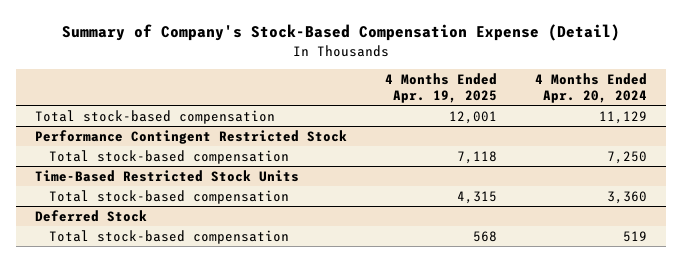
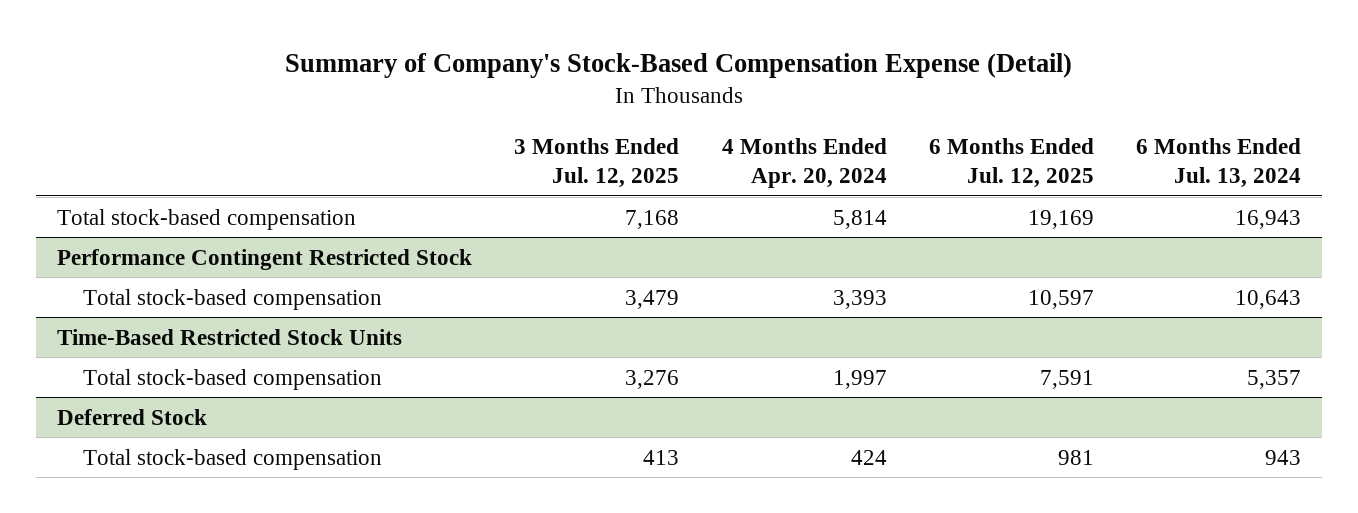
[385,73,498,103] 4 Months Ended Apr. 19, 2025 -> none
none -> [514,137,680,189] 3 Months Ended Jul. 12, 2025
none -> [928,137,1094,189] 6 Months Ended Jul. 12, 2025
none -> [1135,137,1301,189] 6 Months Ended Jul. 13, 2024
[599,110,648,124] 11,129 -> [832,209,887,229] 5,814
[607,150,648,164] 7,250 -> [832,289,887,309] 3,393
[607,190,648,204] 3,360 -> [832,369,887,389] 1,997
[623,230,648,242] 519 -> [850,449,887,465] 424

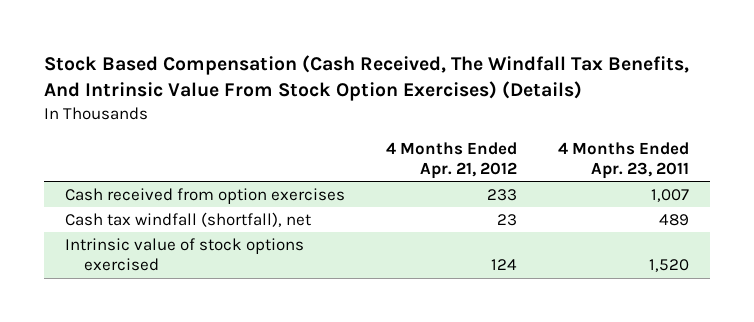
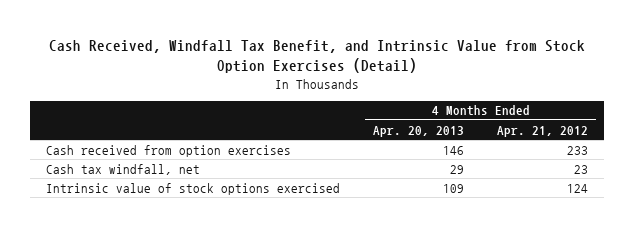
[44,55,690,102] Stock Based Compensation (Cash Received, The Windfall Tax Benefits, And Intrinsic Value From Stock Option Exercises) (Details) -> [49,39,586,74] Cash Received, Windfall Tax Benefit, and Intrinsic Value from Stock Option Exercises (Detail)
[558,141,690,180] 4 Months Ended Apr. 23, 2011 -> none
none -> [373,125,465,137] Apr. 20, 2013
[64,211,311,227] Cash tax windfall (shortfall), net -> [46,163,201,175] Cash tax windfall, net

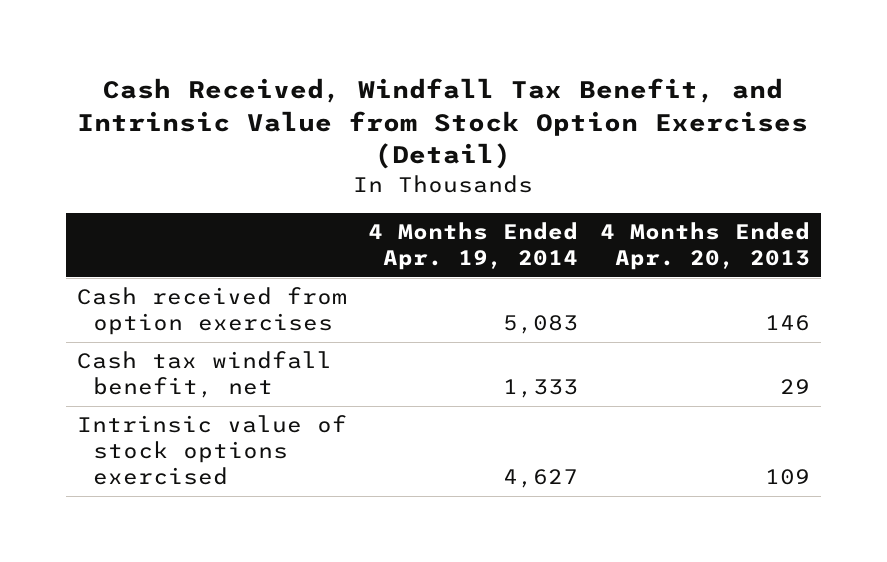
[496,125,588,137] Apr. 21, 2012 -> none
none -> [368,222,579,271] 4 Months Ended Apr. 19, 2014
[46,163,201,175] Cash tax windfall, net -> [76,351,332,399] Cash tax windfall benefit, net

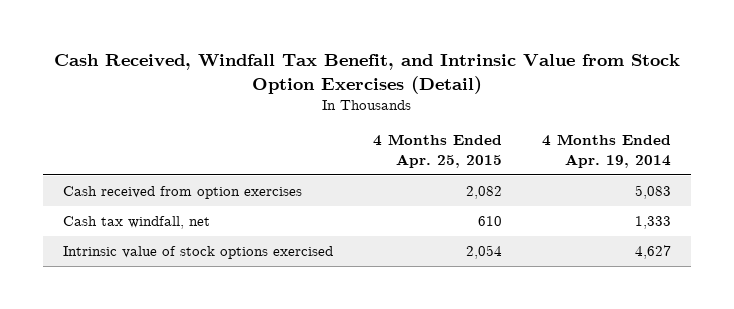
[600,222,811,271] 4 Months Ended Apr. 20, 2013 -> none
none -> [372,134,502,168] 4 Months Ended Apr. 25, 2015
[76,351,332,399] Cash tax windfall benefit, net -> [62,216,210,230] Cash tax windfall, net

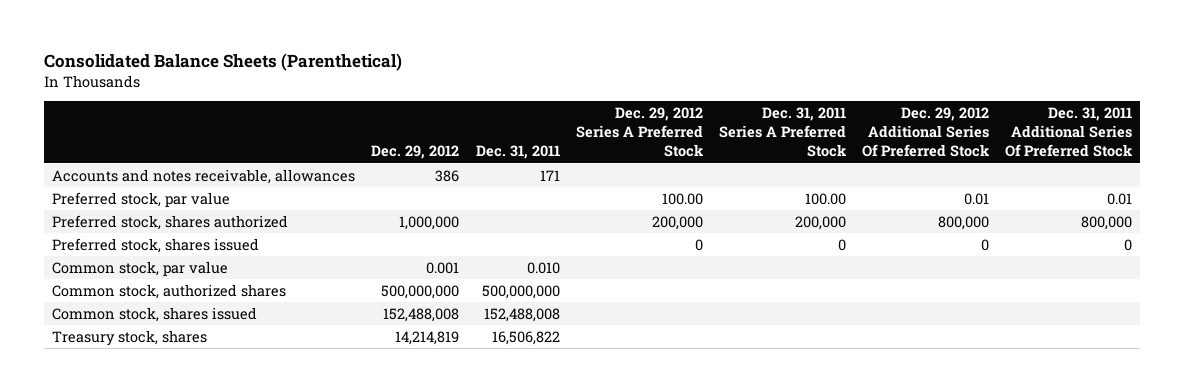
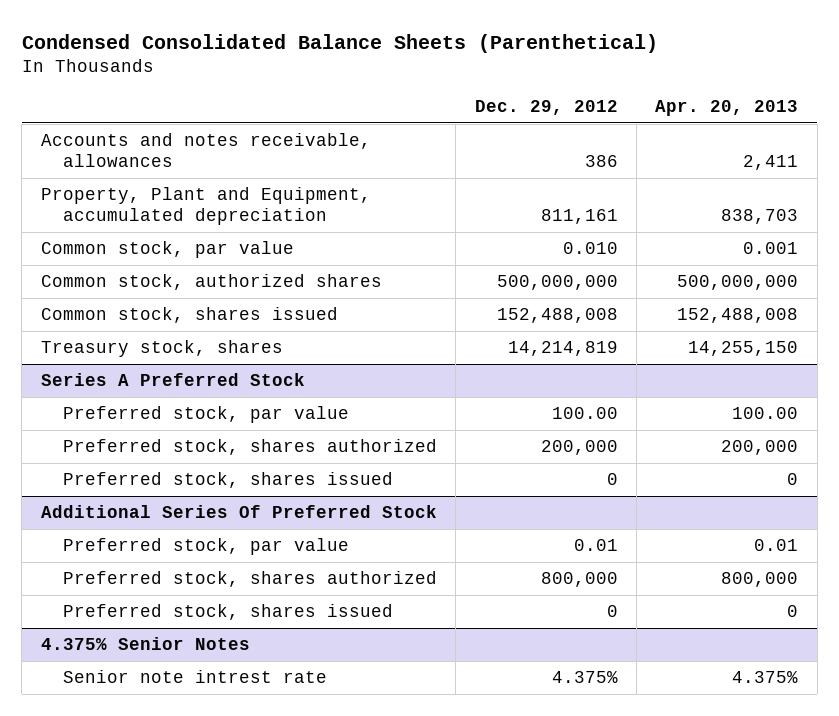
[44,52,403,71] Consolidated Balance Sheets (Parenthetical) -> [21,33,658,53] Condensed Consolidated Balance Sheets (Parenthetical)
[475,145,560,160] Dec. 31, 2011 -> none
[575,107,704,158] Dec. 29, 2012 Series A Preferred Stock -> none
[718,107,847,158] Dec. 31, 2011 Series A Preferred Stock -> none
[862,107,991,158] Dec. 29, 2012 Additional Series Of Preferred Stock -> none
[1005,107,1134,158] Dec. 31, 2011 Additional Series Of Preferred Stock -> none
none -> [655,99,799,116] Apr. 20, 2013
[52,191,231,207] Preferred stock, par value -> none
[52,214,289,230] Preferred stock, shares authorized -> none
[52,237,260,253] Preferred stock, shares issued -> none
none -> [40,187,371,225] Property, Plant and Equipment, accumulated depreciation
[426,261,460,274] 0.001 -> [562,242,618,255] 0.010
none -> [40,373,305,387] Series A Preferred Stock
none -> [62,406,349,424] Preferred stock, par value
none -> [62,439,437,456] Preferred stock, shares authorized
none -> [62,472,393,489] Preferred stock, shares issued
none -> [40,505,437,519] Additional Series Of Preferred Stock
none -> [62,538,349,556] Preferred stock, par value
none -> [62,571,437,588] Preferred stock, shares authorized
none -> [62,604,393,621] Preferred stock, shares issued
none -> [40,637,250,651] 4.375% Senior Notes
none -> [62,670,327,684] Senior note intrest rate

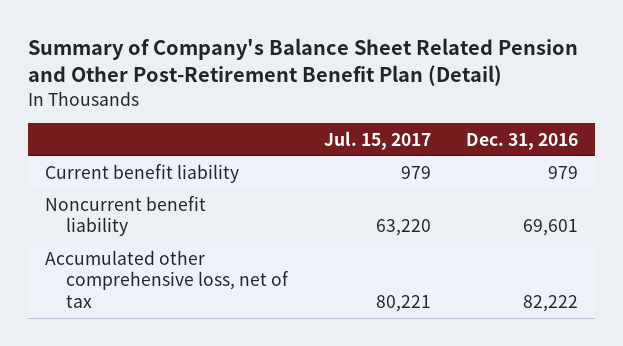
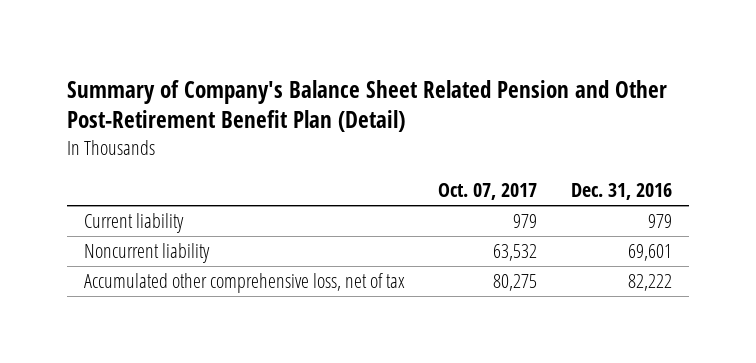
[323,130,431,150] Jul. 15, 2017 -> none
none -> [438,183,538,201] Oct. 07, 2017
[45,163,240,183] Current benefit liability -> [83,212,184,233] Current liability
[45,195,207,237] Noncurrent benefit liability -> [83,242,210,263] Noncurrent liability

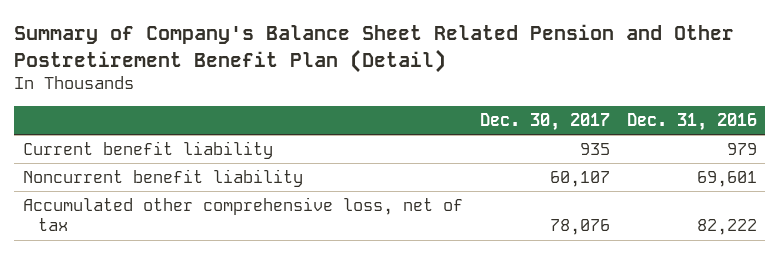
[66,79,667,133] Summary of Company's Balance Sheet Related Pension and Other Post-Retirement Benefit Plan (Detail) -> [14,24,735,73] Summary of Company's Balance Sheet Related Pension and Other Postretirement Benefit Plan (Detail)
[438,183,538,201] Oct. 07, 2017 -> none
none -> [479,112,610,131] Dec. 30, 2017
[83,212,184,233] Current liability -> [22,140,273,159] Current benefit liability
[83,242,210,263] Noncurrent liability -> [22,168,303,187] Noncurrent benefit liability

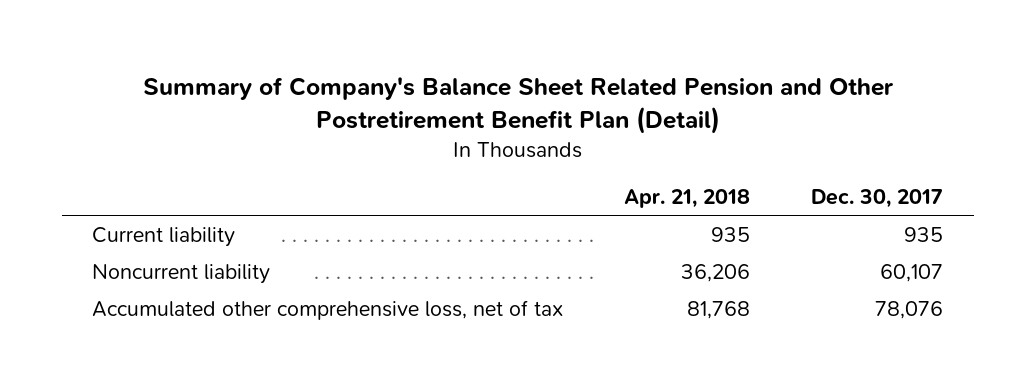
[626,112,757,131] Dec. 31, 2016 -> none
none -> [624,189,751,209] Apr. 21, 2018
[22,140,273,159] Current benefit liability -> [92,226,236,247] Current liability
[22,168,303,187] Noncurrent benefit liability -> [92,263,271,284] Noncurrent liability

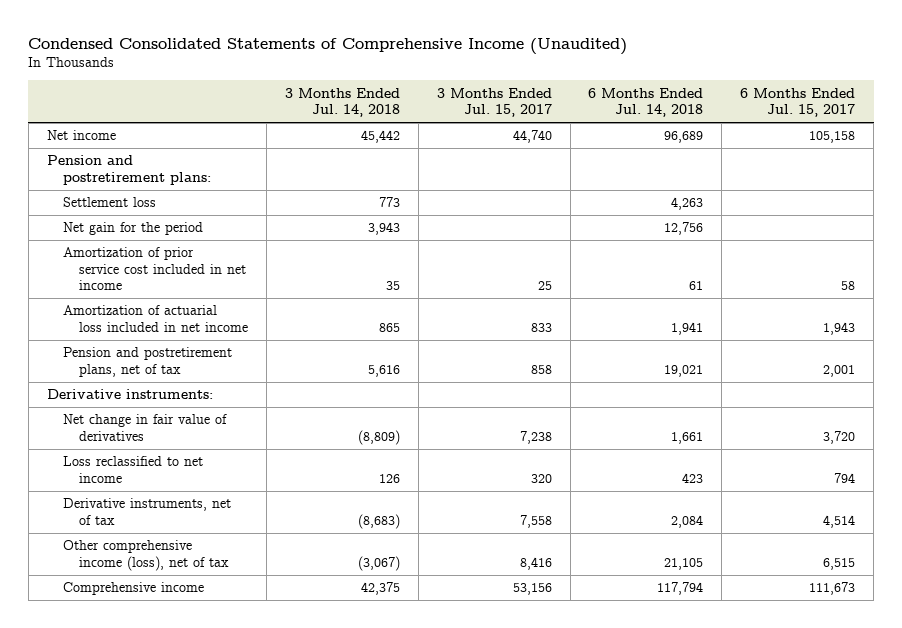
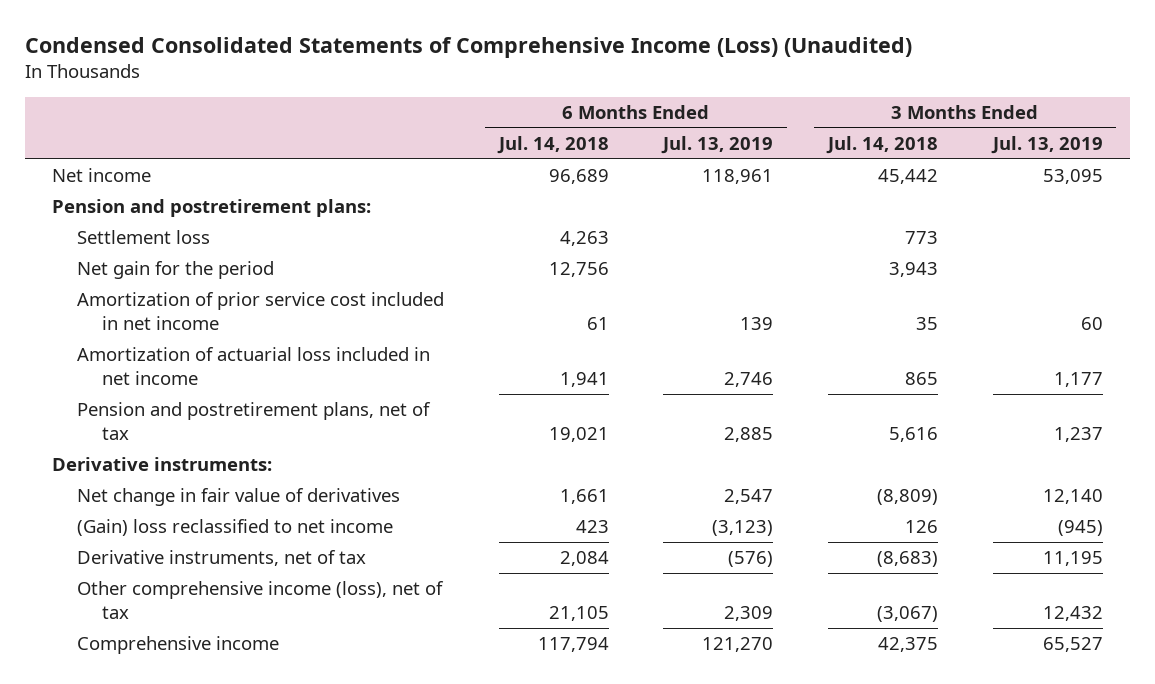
[28,37,628,55] Condensed Consolidated Statements of Comprehensive Income (Unaudited) -> [24,37,912,59] Condensed Consolidated Statements of Comprehensive Income (Loss) (Unaudited)
[436,87,552,118] 3 Months Ended Jul. 15, 2017 -> none
[740,87,856,118] 6 Months Ended Jul. 15, 2017 -> none
none -> [661,136,774,155] Jul. 13, 2019
none -> [990,136,1103,155] Jul. 13, 2019
[62,456,203,483] Loss reclassified to net income -> [76,519,393,537] (Gain) loss reclassified to net income

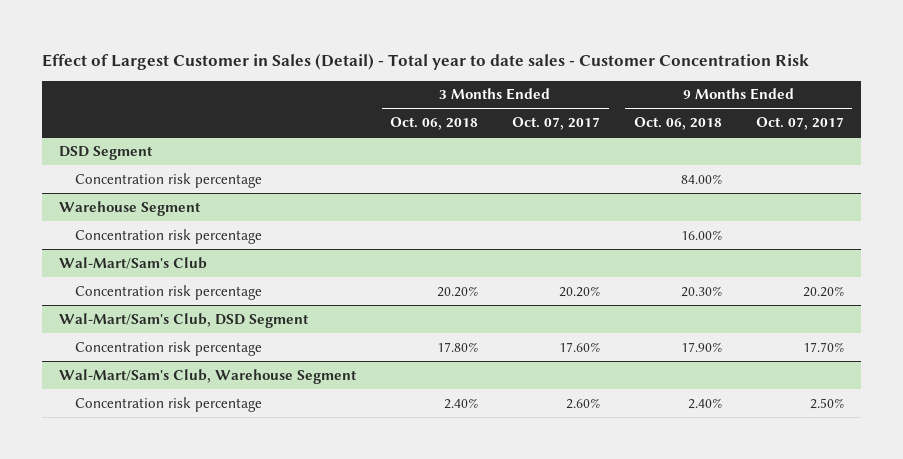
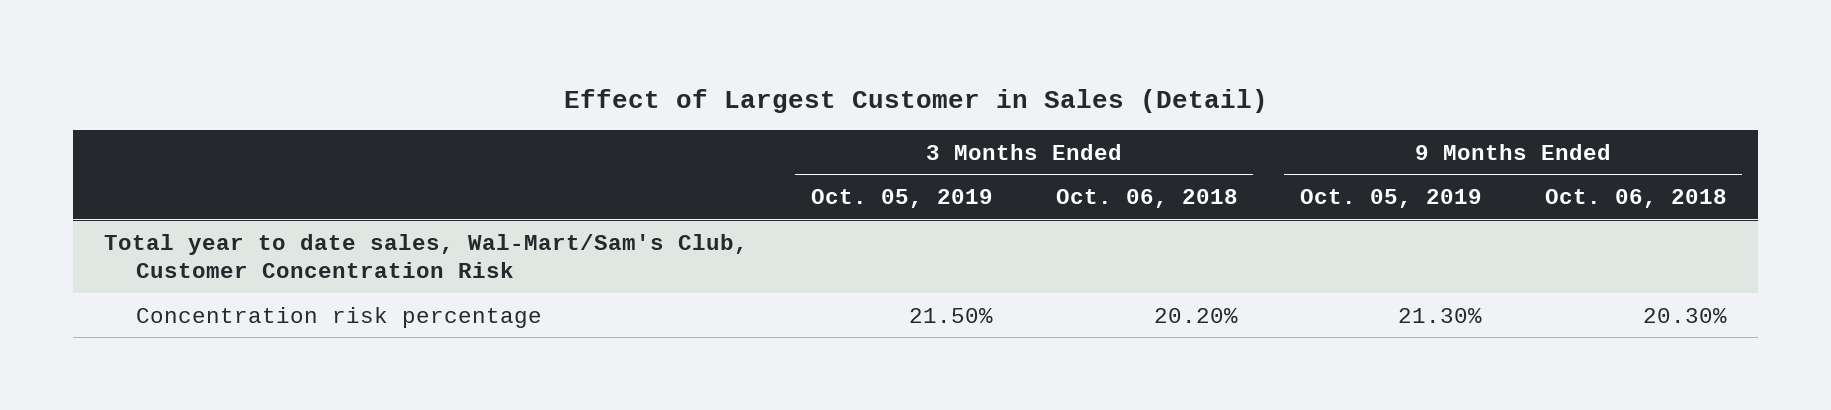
[42,52,810,70] Effect of Largest Customer in Sales (Detail) - Total year to date sales - Customer Concentration Risk -> [563,88,1268,113] Effect of Largest Customer in Sales (Detail)
[512,116,601,130] Oct. 07, 2017 -> none
[755,116,844,130] Oct. 07, 2017 -> none
none -> [810,189,993,209] Oct. 05, 2019
none -> [1300,189,1483,209] Oct. 05, 2019
[59,145,154,160] DSD Segment -> none
[75,172,263,188] Concentration risk percentage -> none
[59,200,202,216] Warehouse Segment -> none
[75,228,263,244] Concentration risk percentage -> none
[59,256,208,269] Wal-Mart/Sam's Club -> none
none -> [104,233,749,279] Total year to date sales, Wal-Mart/Sam's Club, Customer Concentration Risk
[59,312,310,328] Wal-Mart/Sam's Club, DSD Segment -> none
[75,340,263,356] Concentration risk percentage -> none
[59,368,358,384] Wal-Mart/Sam's Club, Warehouse Segment -> none
[75,396,263,412] Concentration risk percentage -> none

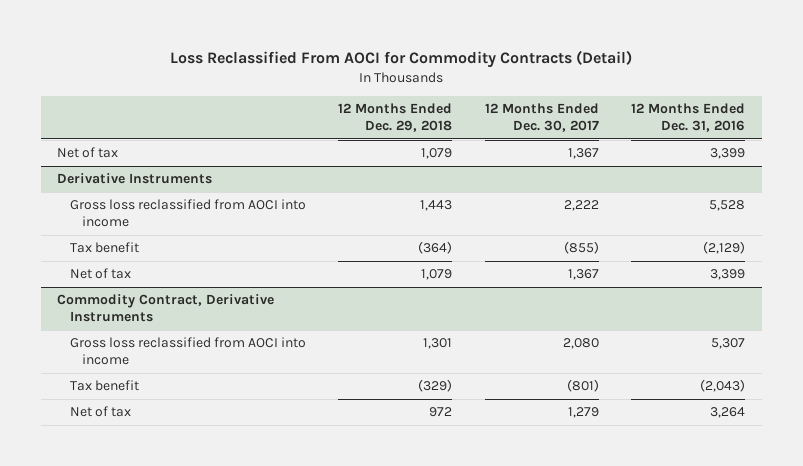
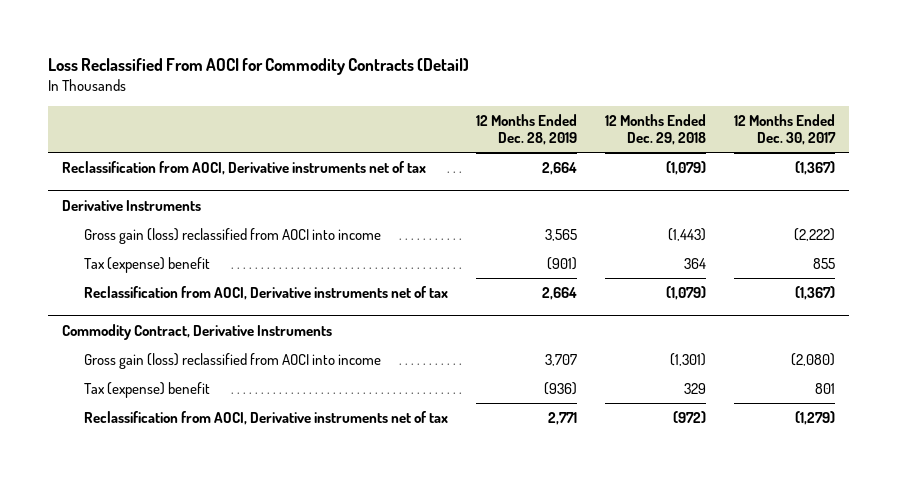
[631,103,746,133] 12 Months Ended Dec. 31, 2016 -> none
none -> [475,113,577,146] 12 Months Ended Dec. 28, 2019
[57,147,119,159] Net of tax -> [61,160,426,175] Reclassification from AOCI, Derivative instruments net of tax
[421,148,453,160] 1,079 -> [665,160,706,175] (1,079)
[567,148,599,160] 1,367 -> [794,160,835,175] (1,367)
[69,199,306,228] Gross loss reclassified from AOCI into income -> [83,227,381,244] Gross gain (loss) reclassified from AOCI into income
[420,200,453,212] 1,443 -> [667,227,706,241] (1,443)
[563,200,599,212] 2,222 -> [793,227,835,241] (2,222)
[69,242,139,254] Tax benefit -> [83,256,210,273] Tax (expense) benefit
[418,241,453,255] (364) -> [683,257,706,269] 364
[563,241,599,255] (855) -> [812,257,835,269] 855
[69,268,131,280] Net of tax -> [83,285,448,300] Reclassification from AOCI, Derivative instruments net of tax
[421,269,453,281] 1,079 -> [665,285,706,300] (1,079)
[567,269,599,281] 1,367 -> [794,285,835,300] (1,367)
[69,337,306,366] Gross loss reclassified from AOCI into income -> [83,352,381,369] Gross gain (loss) reclassified from AOCI into income
[423,338,453,350] 1,301 -> [669,352,706,366] (1,301)
[562,338,599,350] 2,080 -> [790,352,835,366] (2,080)
[69,380,139,392] Tax benefit -> [83,381,210,398] Tax (expense) benefit
[418,379,453,393] (329) -> [683,382,706,394] 329
[566,379,599,393] (801) -> [814,382,835,394] 801
[69,406,131,418] Net of tax -> [83,410,448,425] Reclassification from AOCI, Derivative instruments net of tax
[429,407,453,418] 972 -> [672,410,706,423] (972)
[567,407,599,419] 1,279 -> [794,410,835,425] (1,279)

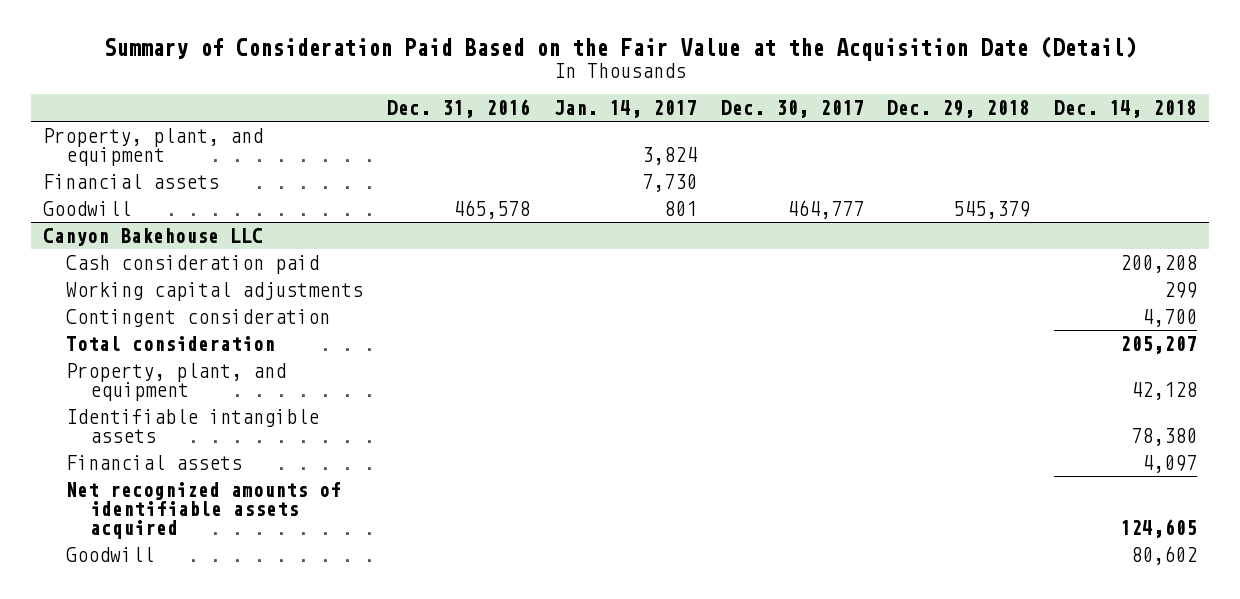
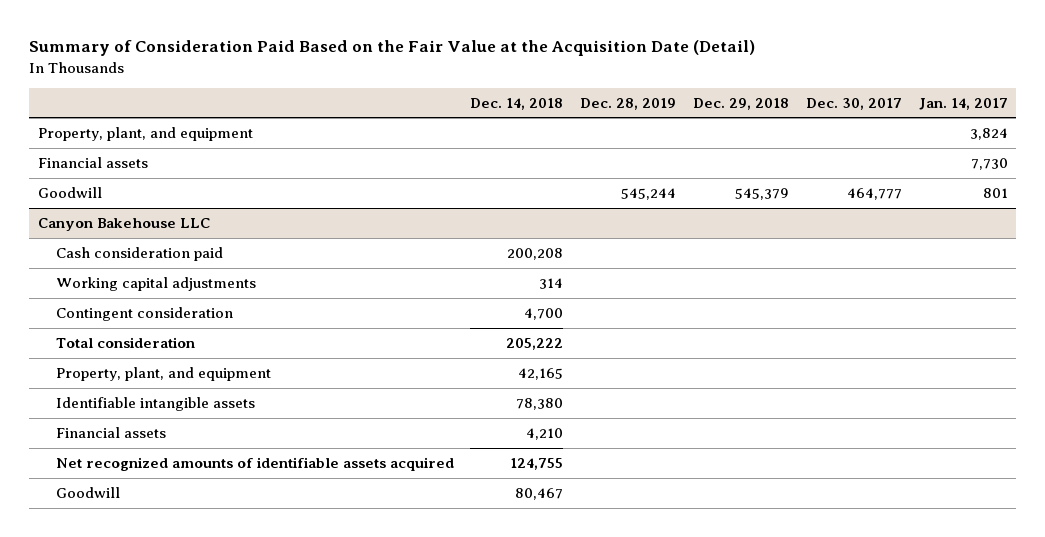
[387,99,531,119] Dec. 31, 2016 -> none
none -> [580,97,677,110] Dec. 28, 2019
[1164,281,1198,298] 299 -> [539,278,564,290] 314
[1120,335,1198,354] 205,207 -> [506,338,564,351] 205,222
[1131,381,1198,400] 42,128 -> [518,368,564,381] 42,165
[1142,454,1198,473] 4,097 -> [526,428,564,441] 4,210
[1120,518,1198,538] 124,605 -> [510,458,564,471] 124,755
[1131,545,1198,565] 80,602 -> [515,488,564,501] 80,467

